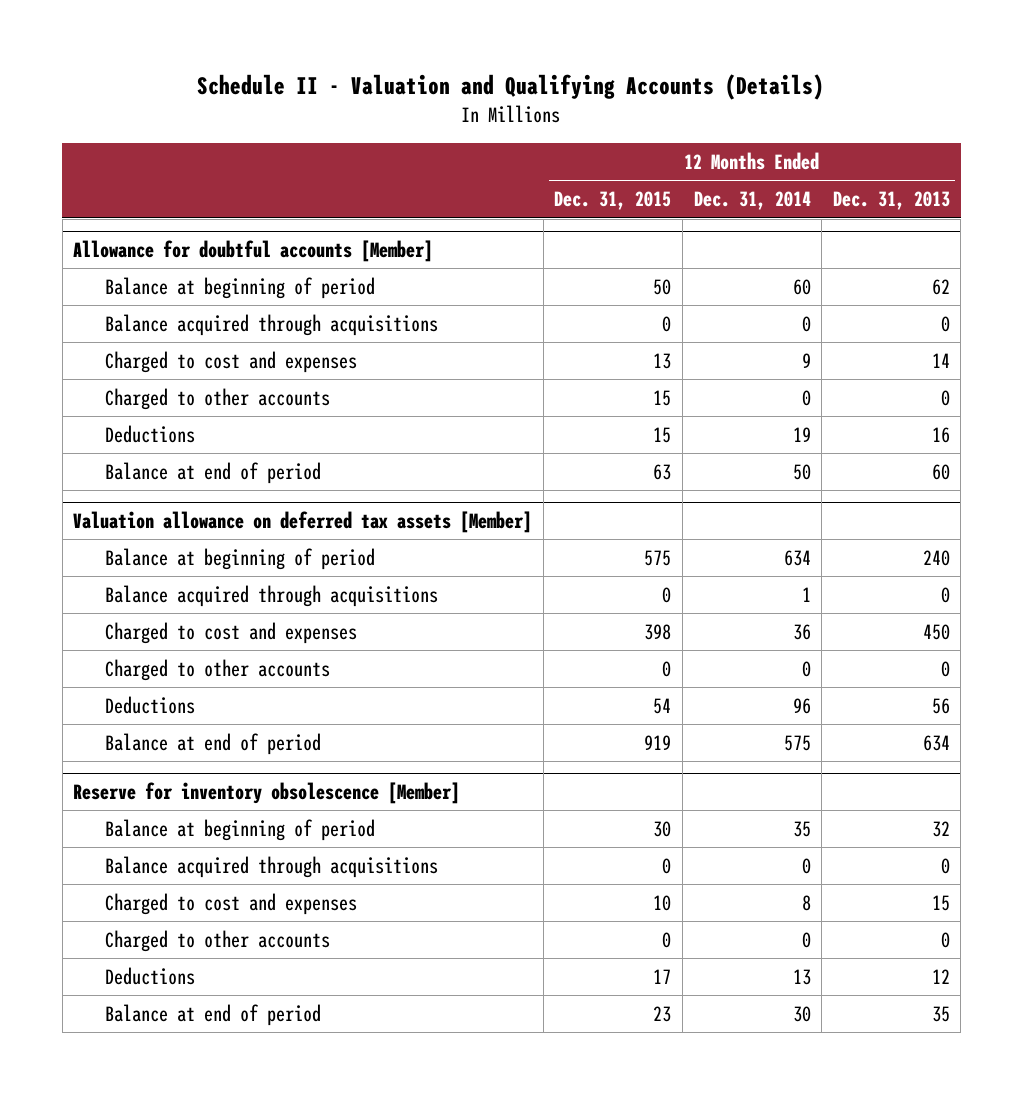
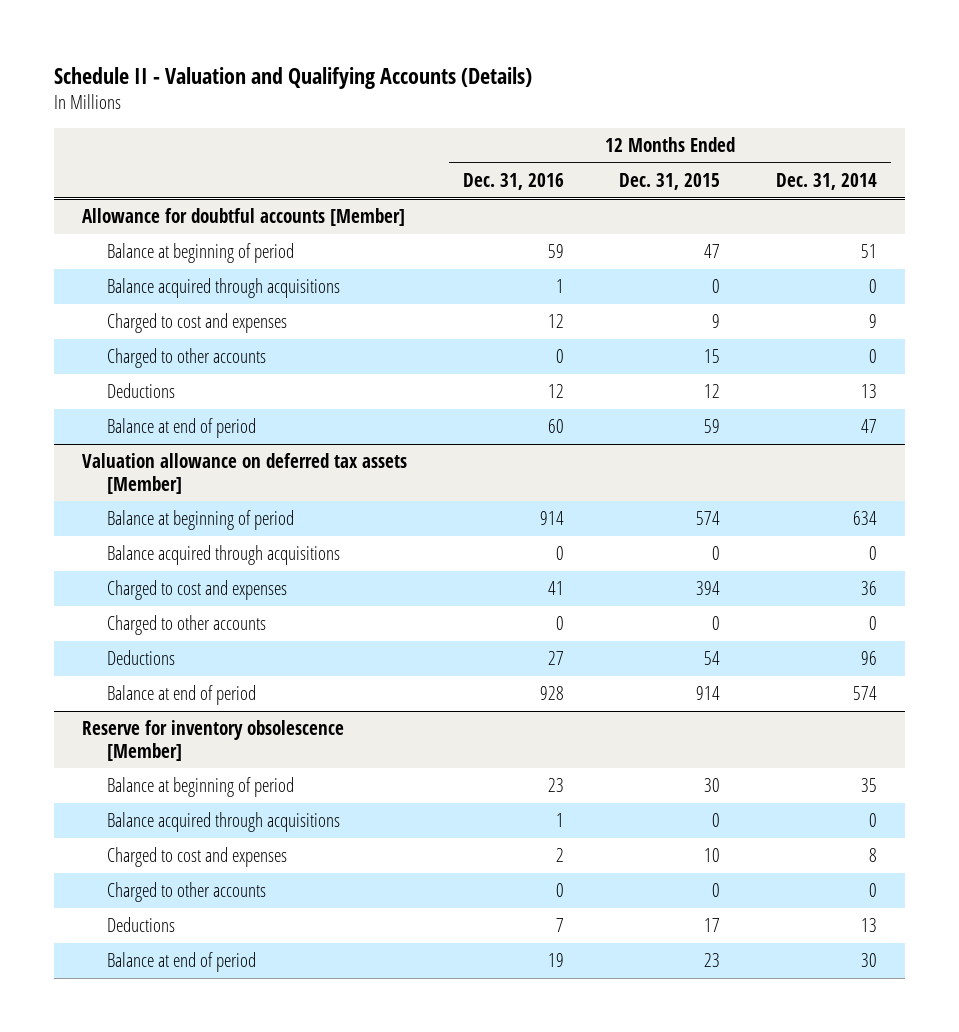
[832,191,950,211] Dec. 31, 2013 -> none
none -> [462,172,564,190] Dec. 31, 2016
[653,278,672,295] 50 -> [704,244,721,259] 47
[792,278,811,295] 60 -> [860,244,877,259] 51
[653,352,672,369] 13 -> [712,314,721,329] 9
[653,426,672,443] 15 -> [704,384,721,399] 12
[792,426,811,442] 19 -> [860,384,877,399] 13
[653,463,672,480] 63 -> [704,419,721,434] 59
[792,463,811,480] 50 -> [860,419,877,434] 47
[644,549,672,566] 575 -> [696,511,721,526] 574
[801,586,811,602] 1 -> [868,546,877,561] 0
[644,623,672,640] 398 -> [696,581,721,596] 394
[644,734,672,750] 919 -> [696,686,721,701] 914
[783,734,811,751] 575 -> [852,686,877,701] 574

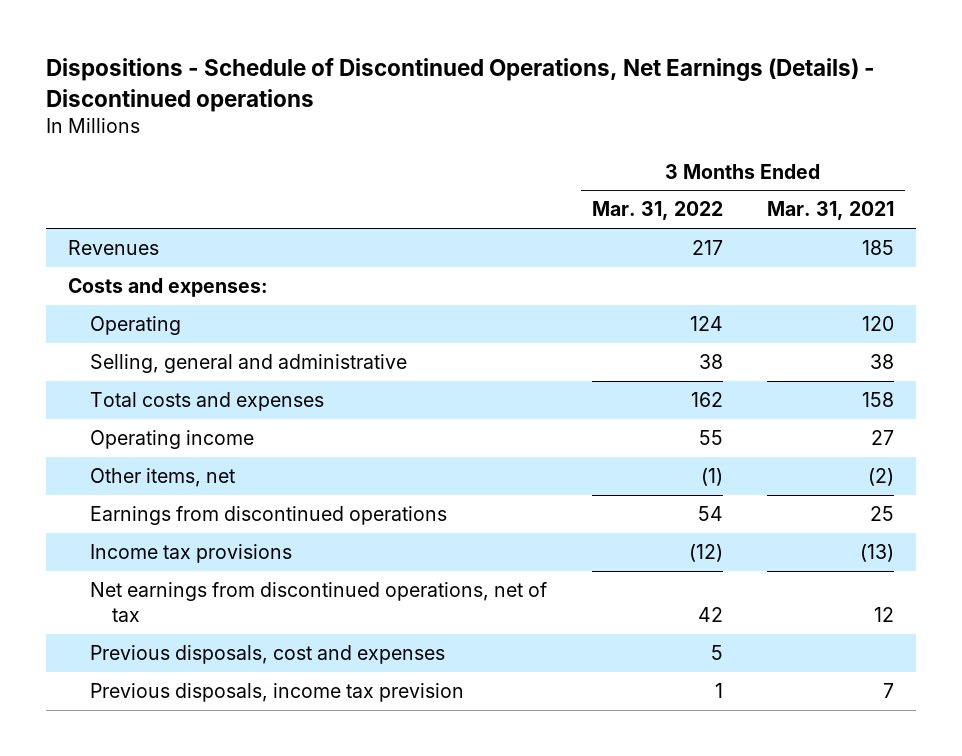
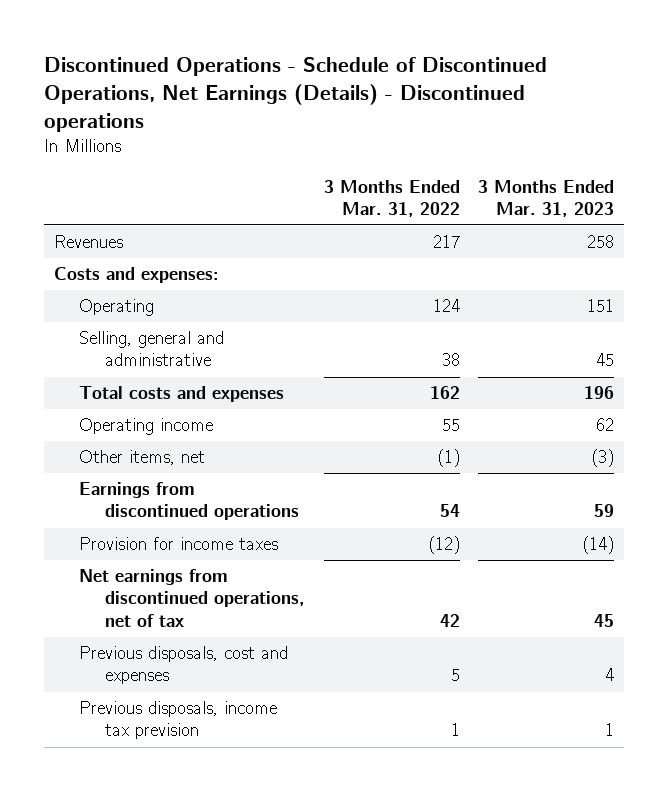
[45,58,875,112] Dispositions - Schedule of Discontinued Operations, Net Earnings (Details) - Discontinued operations -> [44,57,548,133] Discontinued Operations - Schedule of Discontinued Operations, Net Earnings (Details) - Discontinued operations
[767,201,895,221] Mar. 31, 2021 -> none
none -> [478,179,615,217] 3 Months Ended Mar. 31, 2023
[90,543,293,563] Income tax provisions -> [79,537,279,551] Provision for income taxes

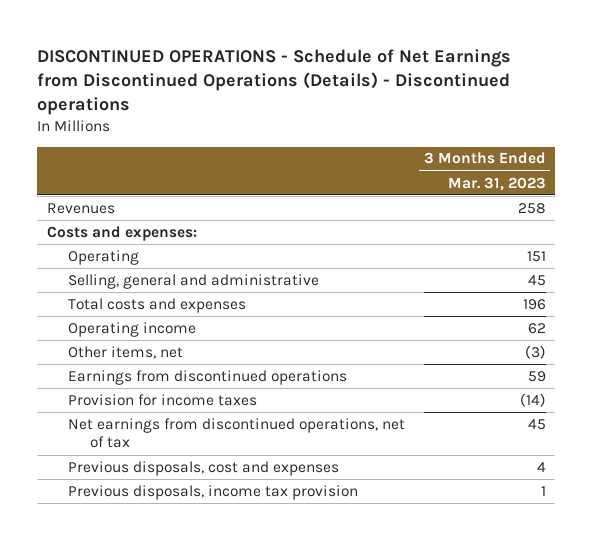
[44,57,548,133] Discontinued Operations - Schedule of Discontinued Operations, Net Earnings (Details) - Discontinued operations -> [37,48,512,115] DISCONTINUED OPERATIONS - Schedule of Net Earnings from Discontinued Operations (Details) - Discontinued operations
[323,179,460,217] 3 Months Ended Mar. 31, 2022 -> none
[79,701,278,740] Previous disposals, income tax prevision -> [68,484,359,500] Previous disposals, income tax provision

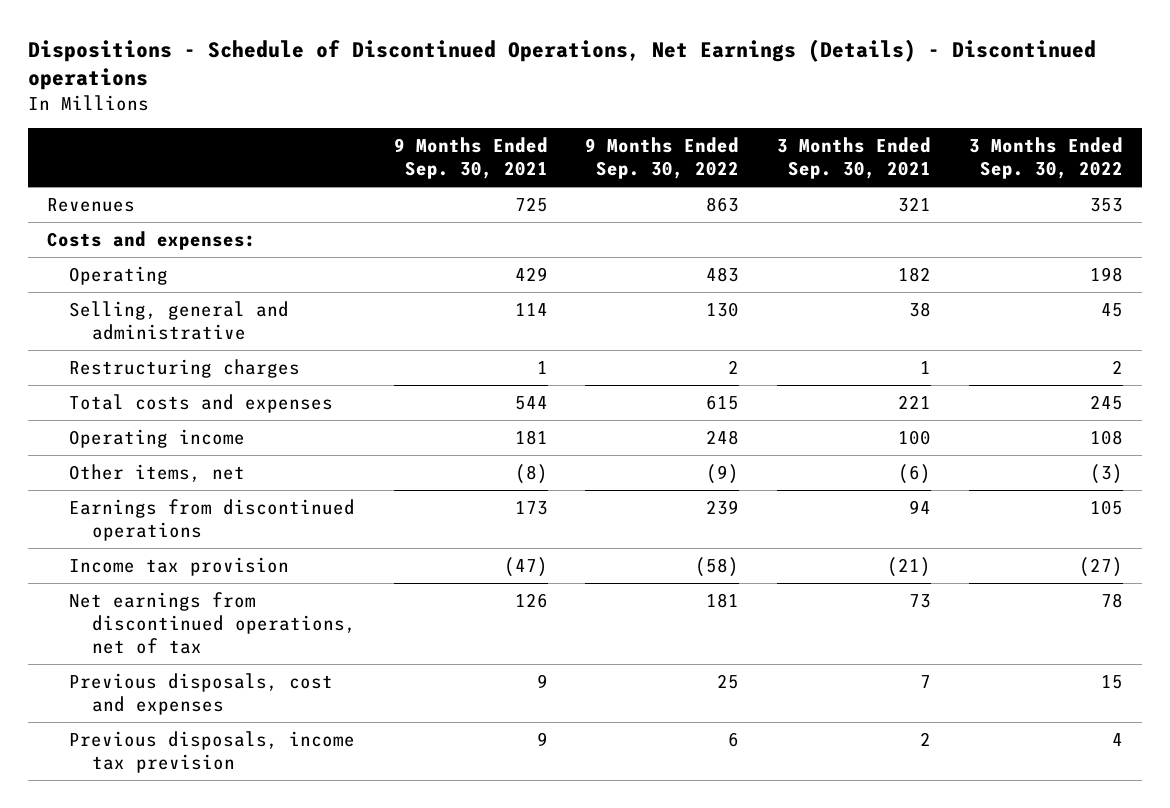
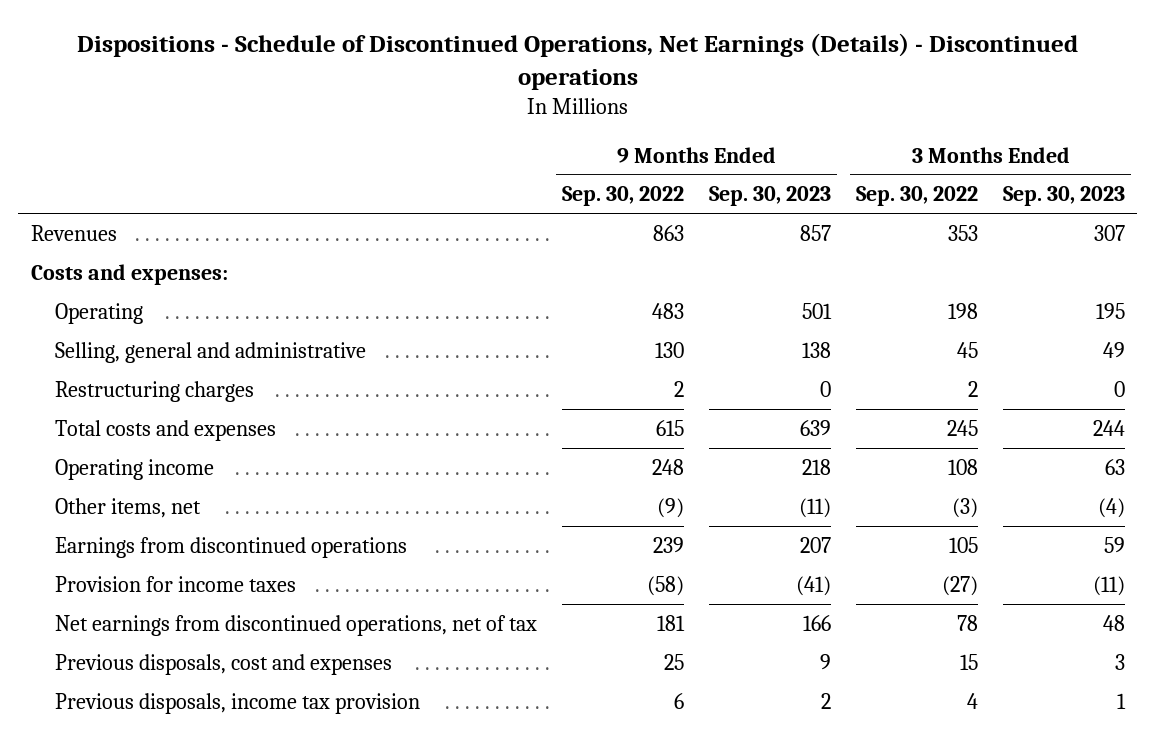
[393,137,548,180] 9 Months Ended Sep. 30, 2021 -> none
[777,137,932,180] 3 Months Ended Sep. 30, 2021 -> none
none -> [709,186,832,207] Sep. 30, 2023
none -> [1003,186,1126,207] Sep. 30, 2023
[69,556,290,576] Income tax provision -> [55,575,297,592] Provision for income taxes
[69,730,356,773] Previous disposals, income tax prevision -> [55,692,421,714] Previous disposals, income tax provision

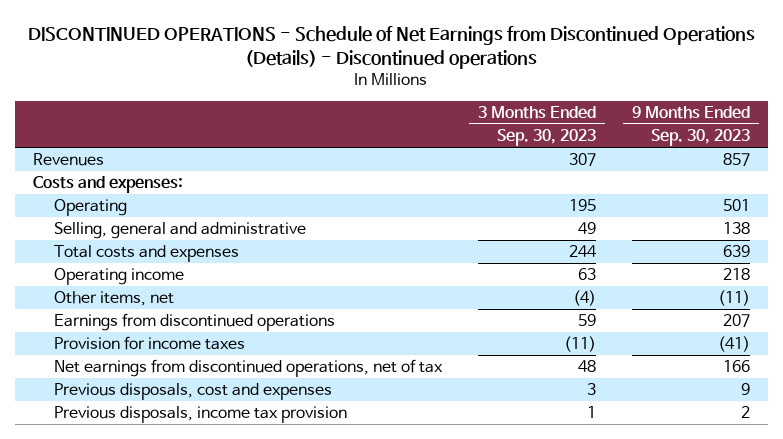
[76,32,1078,91] Dispositions - Schedule of Discontinued Operations, Net Earnings (Details) - Discontinued operations -> [28,25,756,69] DISCONTINUED OPERATIONS - Schedule of Net Earnings from Discontinued Operations (Details) - Discontinued operations
[562,186,685,207] Sep. 30, 2022 -> none
[856,186,979,207] Sep. 30, 2022 -> none
[55,380,255,402] Restructuring charges -> none

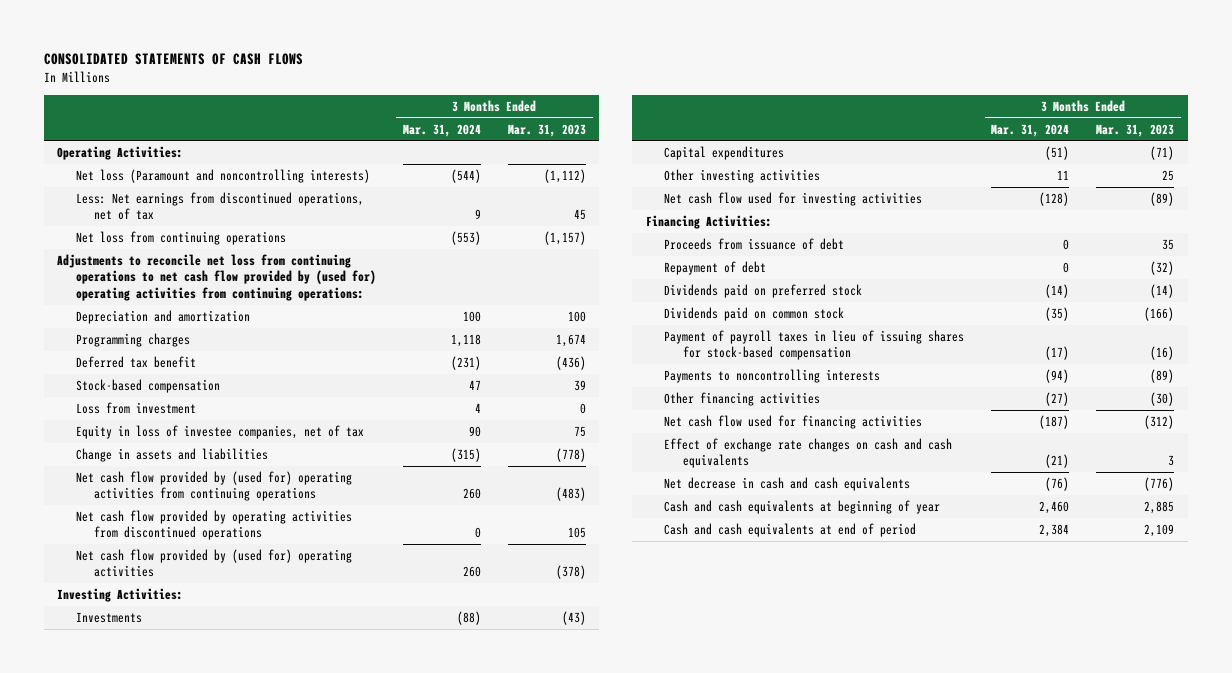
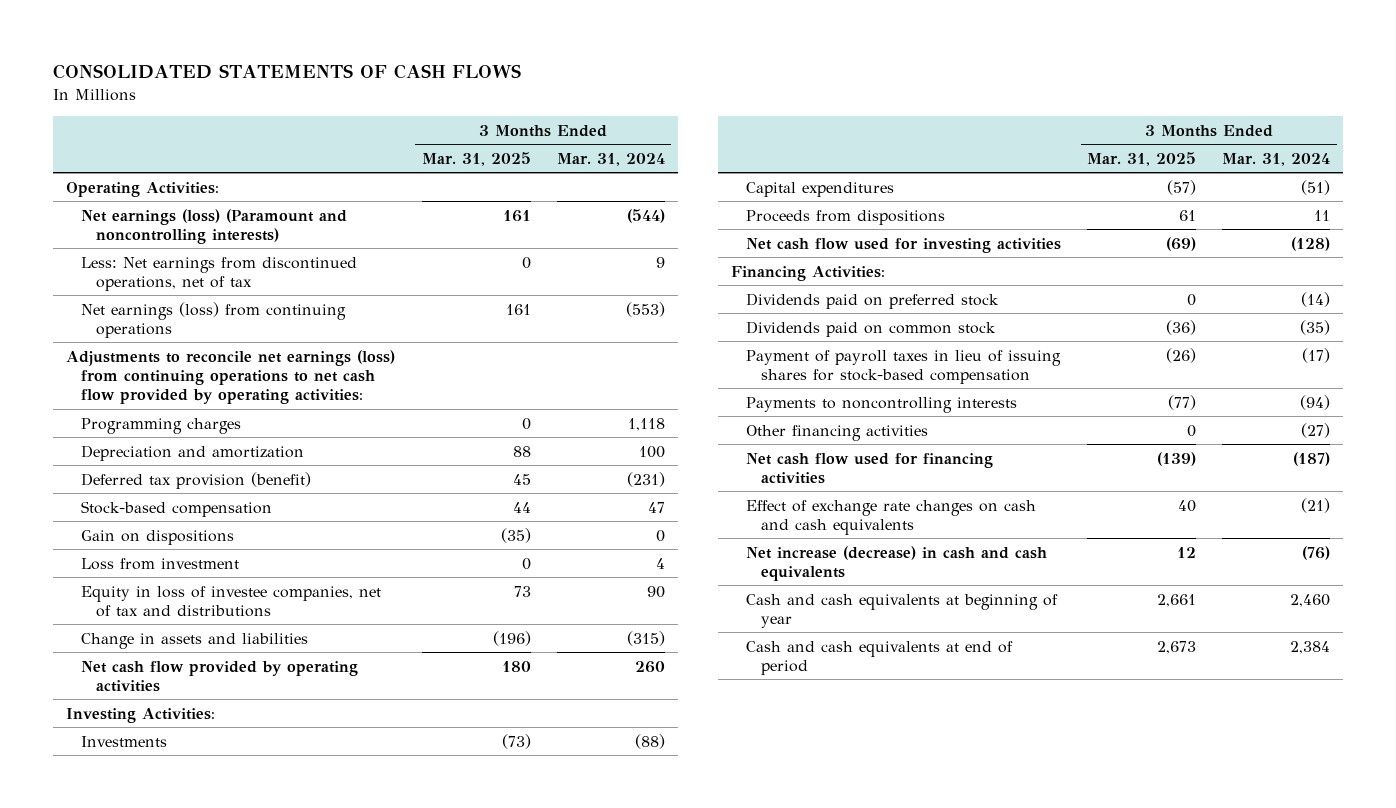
[507,123,586,137] Mar. 31, 2023 -> none
none -> [421,151,531,166] Mar. 31, 2025
[75,169,370,184] Net loss (Paramount and noncontrolling interests) -> [80,208,347,244] Net earnings (loss) (Paramount and noncontrolling interests)
[75,231,286,246] Net loss from continuing operations -> [80,301,346,338] Net earnings (loss) from continuing operations
[57,254,376,301] Adjustments to reconcile net loss from continuing operations to net cash flow provided by (used for) operating activities from continuing operations: -> [65,349,395,405] Adjustments to reconcile net earnings (loss) from continuing operations to net cash flow provided by operating activities:
[75,310,250,325] Depreciation and amortization -> [80,444,304,461] Depreciation and amortization
[75,356,196,369] Deferred tax benefit -> [80,471,311,489] Deferred tax provision (benefit)
none -> [80,529,234,545] Gain on dispositions
[75,425,364,440] Equity in loss of investee companies, net of tax -> [80,585,381,617] Equity in loss of investee companies, net of tax and distributions
[75,471,352,502] Net cash flow provided by (used for) operating activities from continuing operations -> none
[75,510,352,541] Net cash flow provided by operating activities from discontinued operations -> none
[75,549,352,578] Net cash flow provided by (used for) operating activities -> [80,660,358,692] Net cash flow provided by operating activities
[664,169,821,184] Other investing activities -> none
none -> [746,209,946,225] Proceeds from dispositions
[664,238,845,251] Proceeds from issuance of debt -> none
[664,261,767,276] Repayment of debt -> none
[664,477,911,492] Net decrease in cash and cash equivalents -> [746,545,1048,581] Net increase (decrease) in cash and cash equivalents

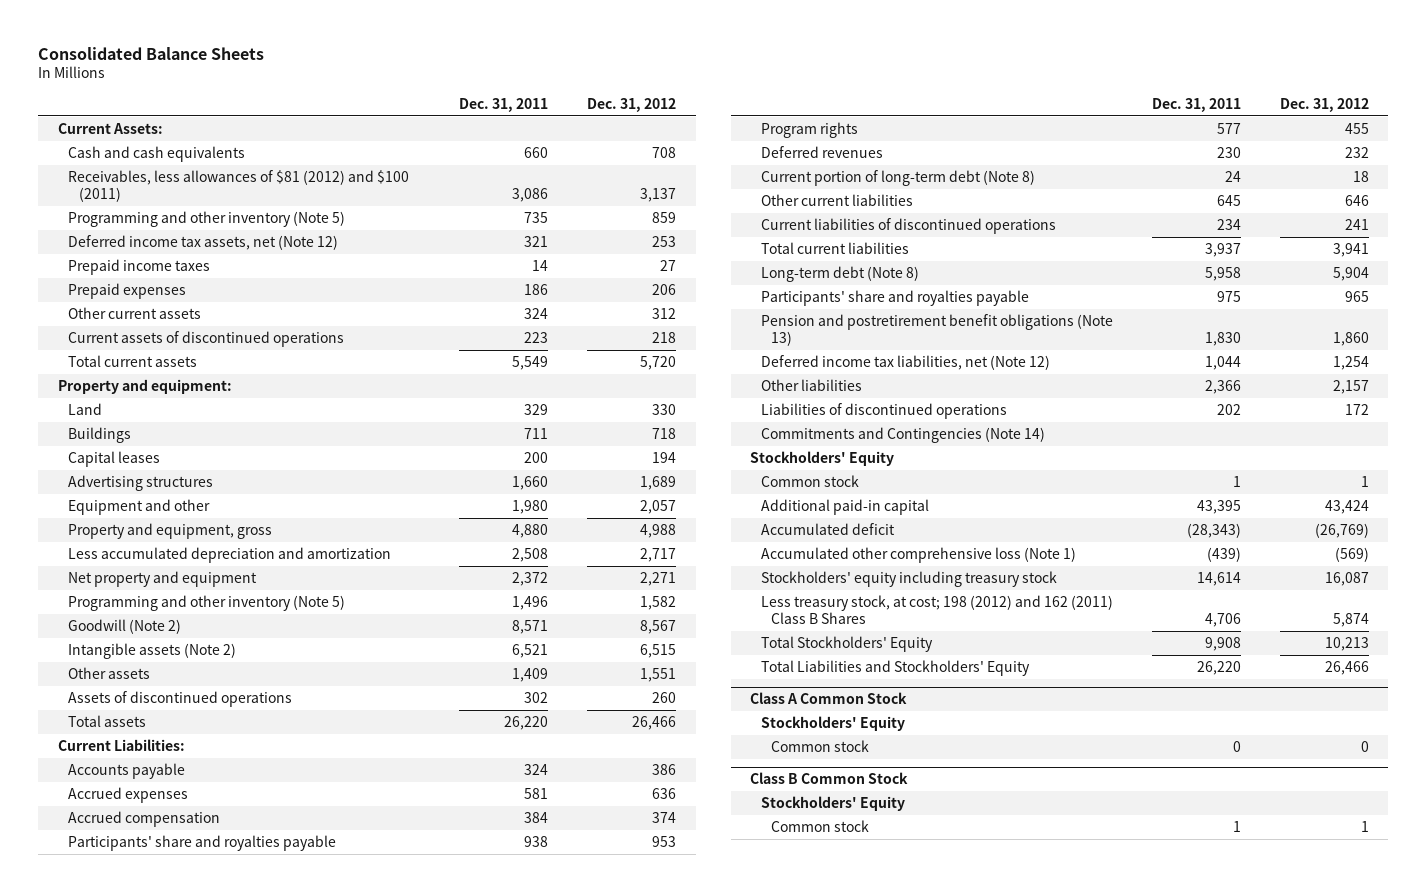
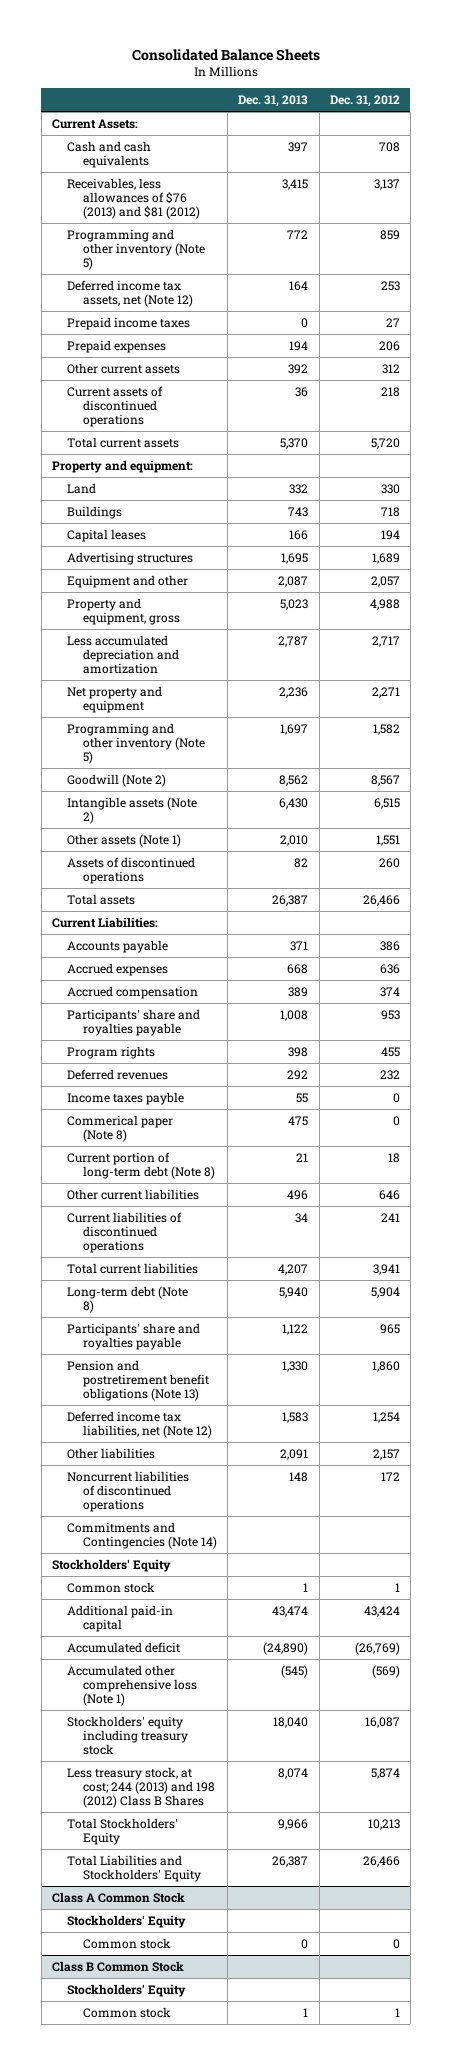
[459,98,549,113] Dec. 31, 2011 -> none
none -> [238,95,309,108] Dec. 31, 2013
[68,169,410,202] Receivables, less allowances of $81 (2012) and $100 (2011) -> [67,177,201,220] Receivables, less allowances of $76 (2013) and $81 (2012)
[68,666,151,679] Other assets -> [67,833,182,847] Other assets (Note 1)
none -> [67,1091,185,1105] Income taxes payble
none -> [67,1114,174,1142] Commerical paper (Note 8)
[760,402,1007,419] Liabilities of discontinued operations -> [67,1470,190,1513] Noncurrent liabilities of discontinued operations
[760,594,1113,624] Less treasury stock, at cost; 198 (2012) and 162 (2011) Class B Shares -> [67,1766,216,1809] Less treasury stock, at cost; 244 (2013) and 198 (2012) Class B Shares

